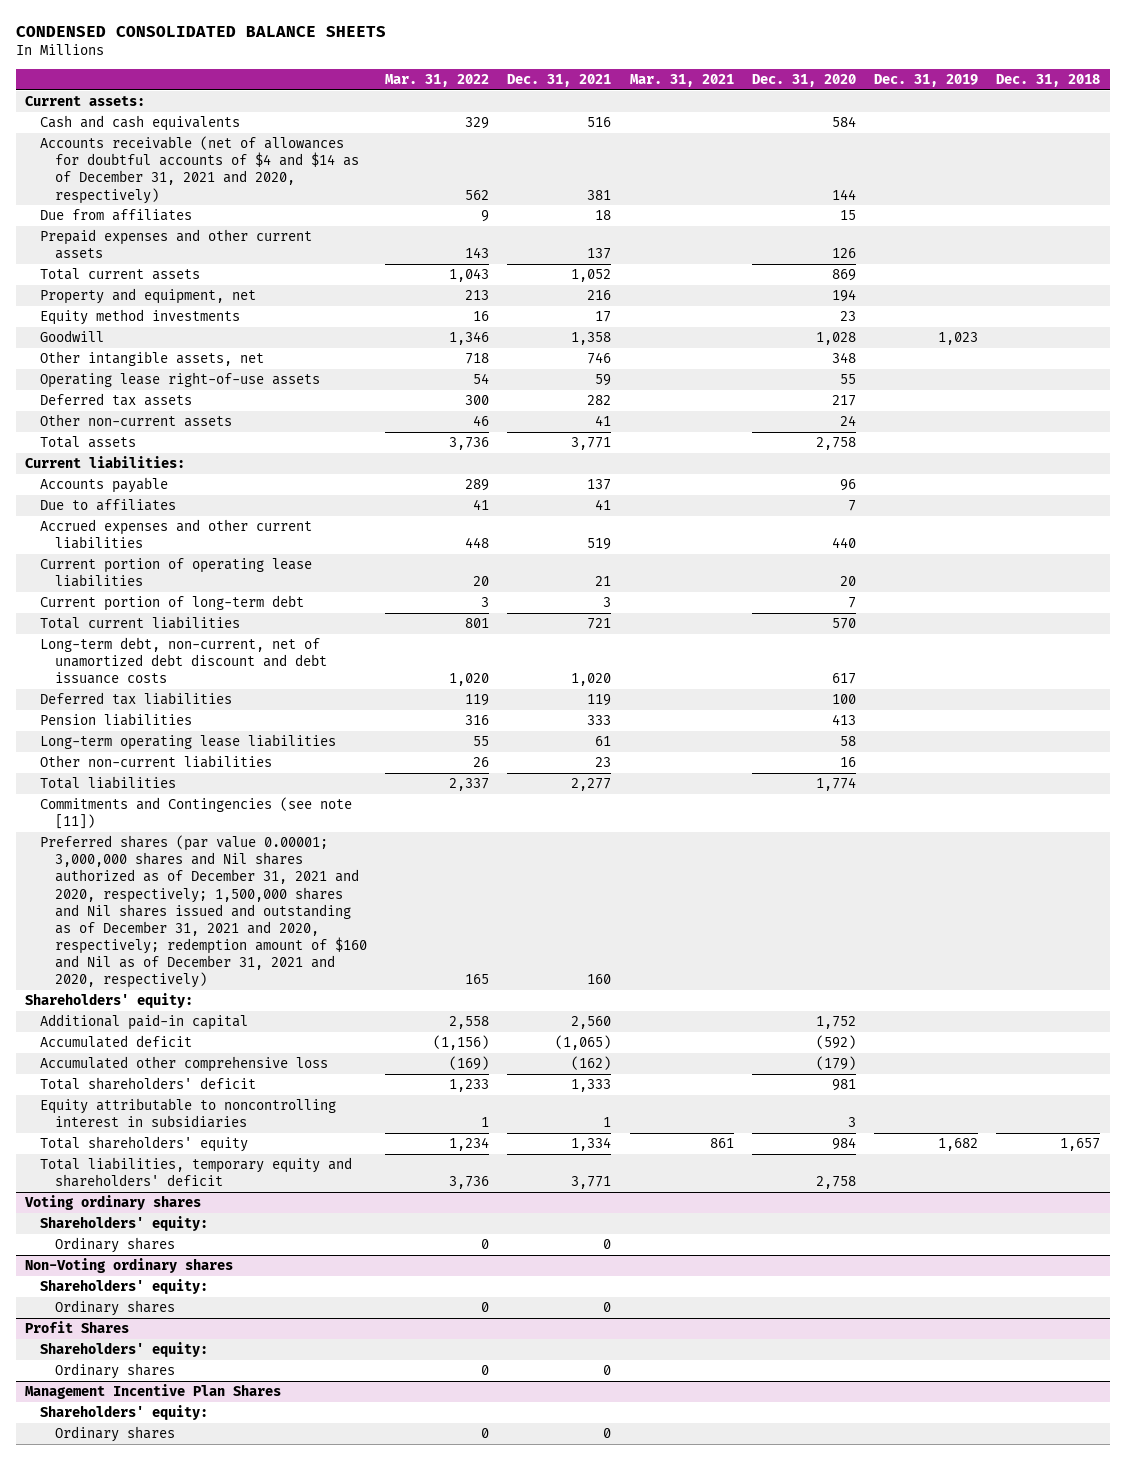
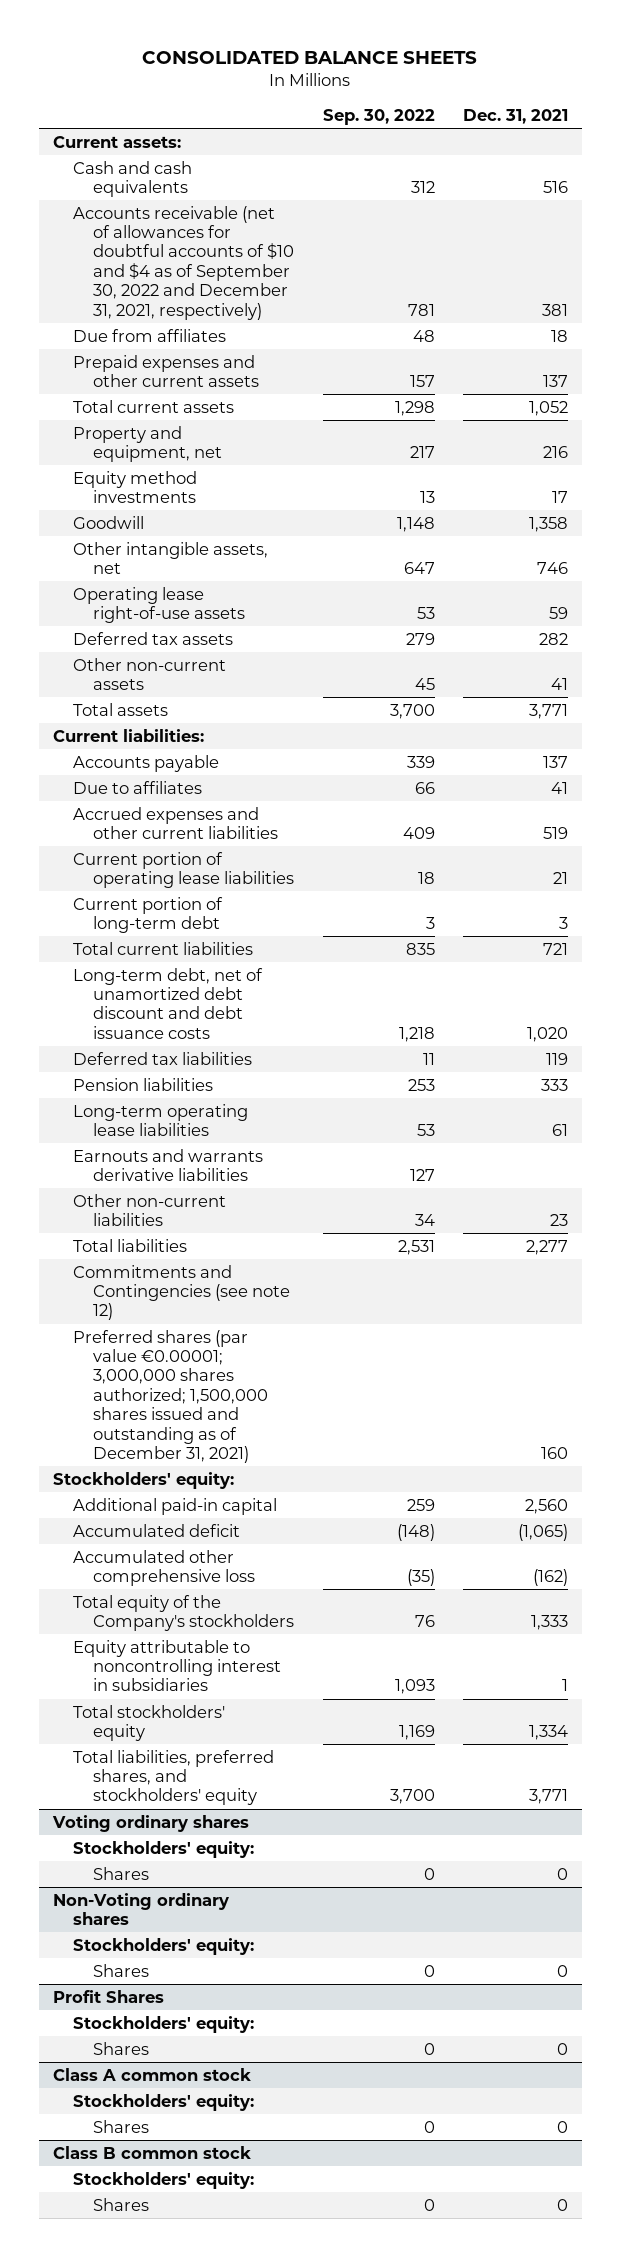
[16,25,387,37] CONDENSED CONSOLIDATED BALANCE SHEETS -> [142,50,478,64] CONSOLIDATED BALANCE SHEETS
[385,73,490,87] Mar. 31, 2022 -> none
[629,73,734,87] Mar. 31, 2021 -> none
[751,73,856,87] Dec. 31, 2020 -> none
[874,73,979,87] Dec. 31, 2019 -> none
[996,73,1101,87] Dec. 31, 2018 -> none
none -> [322,108,435,125] Sep. 30, 2022
[40,136,359,204] Accounts receivable (net of allowances for doubtful accounts of $4 and $14 as of December 31, 2021 and 2020, respectively) -> [73,205,295,320] Accounts receivable (net of allowances for doubtful accounts of $10 and $4 as of September 30, 2022 and December 31, 2021, respectively)
[40,637,327,685] Long-term debt, non-current, net of unamortized debt discount and debt issuance costs -> [73,967,264,1039] Long-term debt, net of unamortized debt discount and debt issuance costs
none -> [73,1148,264,1181] Earnouts and warrants derivative liabilities
[40,797,353,830] Commitments and Contingencies (see note [11]) -> [73,1264,291,1321] Commitments and Contingencies (see note 12)
[40,835,367,989] Preferred shares (par value 0.00001; 3,000,000 shares and Nil shares authorized as of December 31, 2021 and 2020, respectively; 1,500,000 shares and Nil shares issued and outstanding as of December 31, 2021 and 2020, respectively; redemption amount of $160 and Nil as of December 31, 2021 and 2020, respectively) -> [73,1329,269,1463] Preferred shares (par value €0.00001; 3,000,000 shares authorized; 1,500,000 shares issued and outstanding as of December 31, 2021)
[25,993,194,1009] Shareholders' equity: -> [52,1471,234,1489] Stockholders' equity:
[40,1077,257,1091] Total shareholders' deficit -> [73,1594,295,1631] Total equity of the Company's stockholders
[40,1136,249,1153] Total shareholders' equity -> [73,1704,226,1741] Total stockholders' equity
[40,1157,353,1188] Total liabilities, temporary equity and shareholders' deficit -> [73,1749,275,1806] Total liabilities, preferred shares, and stockholders' equity
[40,1216,209,1232] Shareholders' equity: -> [73,1840,255,1858] Stockholders' equity:
[54,1237,175,1254] Ordinary shares -> [93,1866,150,1880] Shares
[40,1279,209,1295] Shareholders' equity: -> [73,1937,255,1955] Stockholders' equity:
[54,1300,175,1317] Ordinary shares -> [93,1963,150,1977] Shares
[25,1384,282,1400] Management Incentive Plan Shares -> none
[40,1342,209,1358] Shareholders' equity: -> [73,2015,255,2033] Stockholders' equity:
[54,1363,175,1380] Ordinary shares -> [93,2041,150,2055] Shares
none -> [52,2067,251,2081] Class A common stock
[40,1405,209,1421] Shareholders' equity: -> [73,2093,255,2111] Stockholders' equity:
[54,1426,175,1443] Ordinary shares -> [93,2119,150,2133] Shares
none -> [52,2145,251,2159] Class B common stock
none -> [73,2171,255,2189] Stockholders' equity:
none -> [93,2197,150,2211] Shares

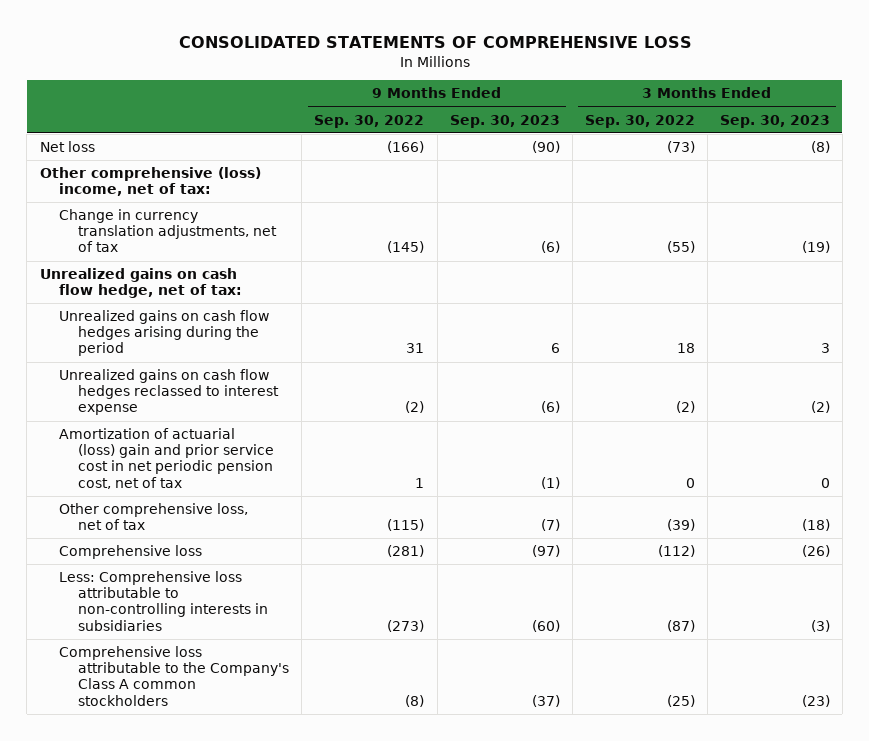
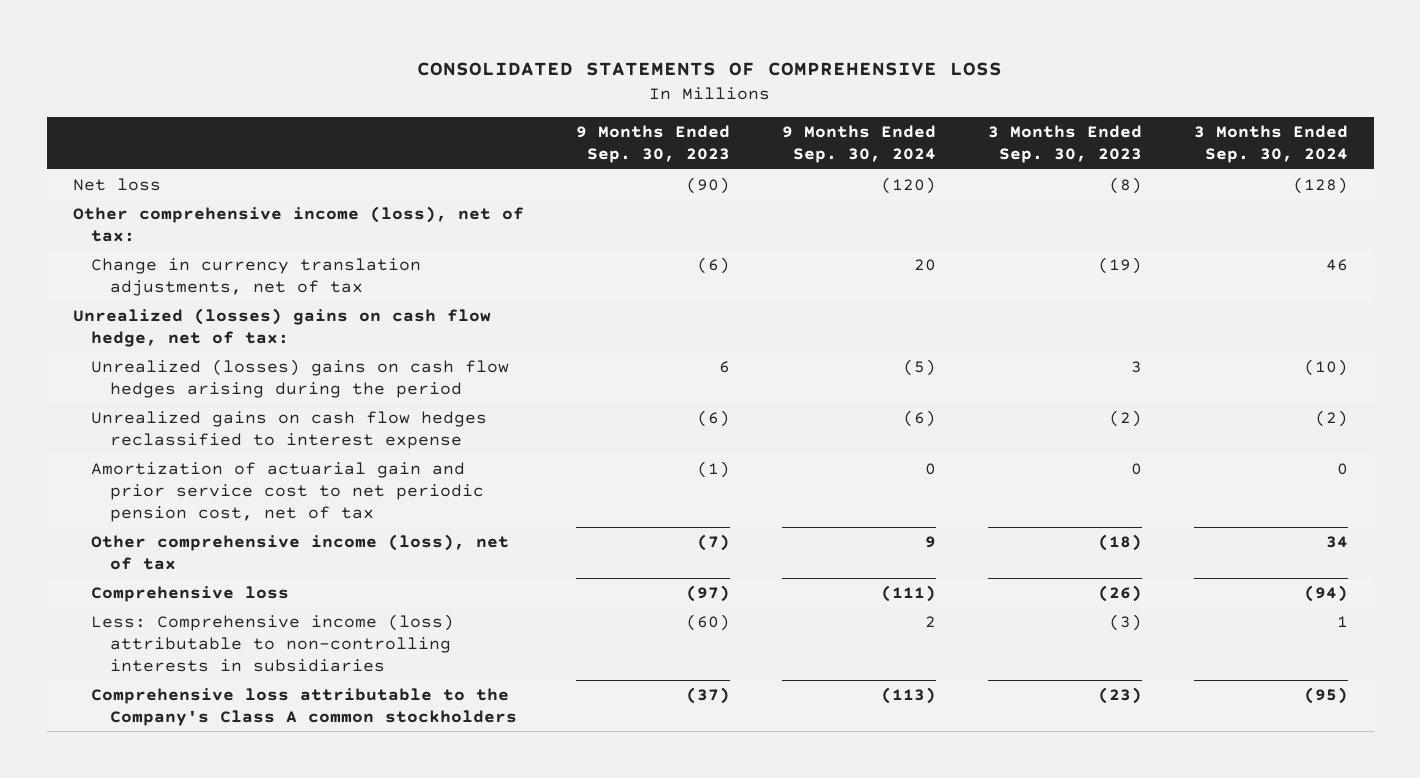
[314,114,425,128] Sep. 30, 2022 -> none
[584,114,695,128] Sep. 30, 2022 -> none
none -> [781,125,936,164] 9 Months Ended Sep. 30, 2024
none -> [1193,125,1348,164] 3 Months Ended Sep. 30, 2024
[39,167,261,197] Other comprehensive (loss) income, net of tax: -> [72,206,524,242] Other comprehensive income (loss), net of tax:
[39,268,242,299] Unrealized gains on cash flow hedge, net of tax: -> [72,308,491,347] Unrealized (losses) gains on cash flow hedge, net of tax:
[58,310,269,357] Unrealized gains on cash flow hedges arising during the period -> [91,359,510,398] Unrealized (losses) gains on cash flow hedges arising during the period
[58,369,280,416] Unrealized gains on cash flow hedges reclassed to interest expense -> [91,411,488,449] Unrealized gains on cash flow hedges reclassified to interest expense
[58,428,275,489] Amortization of actuarial (loss) gain and prior service cost in net periodic pension cost, net of tax -> [91,462,484,522] Amortization of actuarial gain and prior service cost to net periodic pension cost, net of tax
[58,503,248,531] Other comprehensive loss, net of tax -> [91,534,510,570] Other comprehensive income (loss), net of tax
[58,571,269,631] Less: Comprehensive loss attributable to non-controlling interests in subsidiaries -> [91,614,455,672] Less: Comprehensive income (loss) attributable to non-controlling interests in subsidiaries

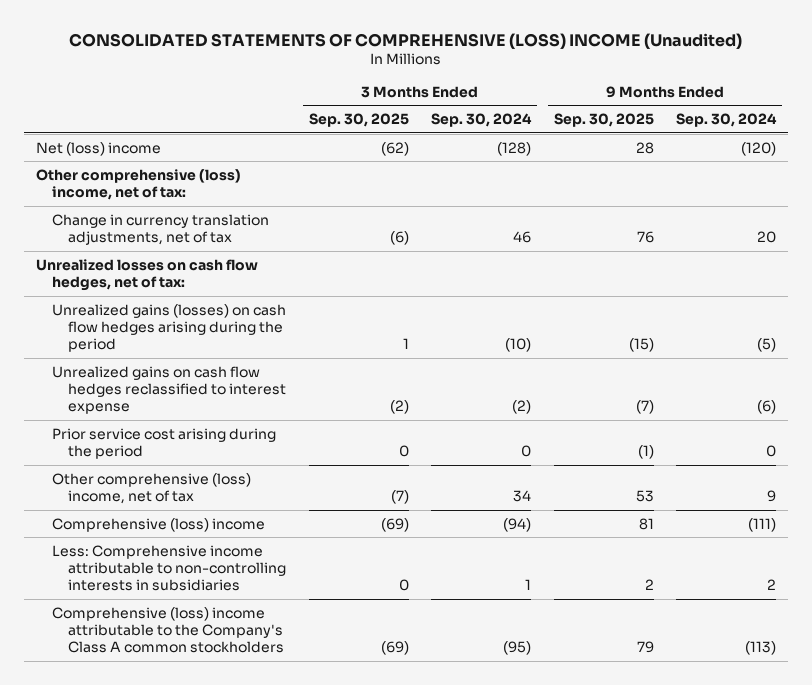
[417,61,1003,76] CONSOLIDATED STATEMENTS OF COMPREHENSIVE LOSS -> [69,32,743,49] CONSOLIDATED STATEMENTS OF COMPREHENSIVE (LOSS) INCOME (Unaudited)
[575,125,730,164] 9 Months Ended Sep. 30, 2023 -> none
[987,125,1142,164] 3 Months Ended Sep. 30, 2023 -> none
none -> [308,112,409,127] Sep. 30, 2025
none -> [553,112,654,127] Sep. 30, 2025
[72,178,161,192] Net loss -> [35,141,161,156] Net (loss) income
[72,206,524,242] Other comprehensive income (loss), net of tax: -> [35,168,241,201] Other comprehensive (loss) income, net of tax:
[72,308,491,347] Unrealized (losses) gains on cash flow hedge, net of tax: -> [35,258,258,292] Unrealized losses on cash flow hedges, net of tax:
[91,359,510,398] Unrealized (losses) gains on cash flow hedges arising during the period -> [51,303,286,353] Unrealized gains (losses) on cash flow hedges arising during the period
[91,462,484,522] Amortization of actuarial gain and prior service cost to net periodic pension cost, net of tax -> [51,427,276,460] Prior service cost arising during the period
[91,534,510,570] Other comprehensive income (loss), net of tax -> [51,472,251,505] Other comprehensive (loss) income, net of tax
[91,586,290,603] Comprehensive loss -> [51,517,265,532] Comprehensive (loss) income
[91,614,455,672] Less: Comprehensive income (loss) attributable to non-controlling interests in subsidiaries -> [51,544,286,592] Less: Comprehensive income attributable to non-controlling interests in subsidiaries
[91,688,517,726] Comprehensive loss attributable to the Company's Class A common stockholders -> [51,606,284,654] Comprehensive (loss) income attributable to the Company's Class A common stockholders

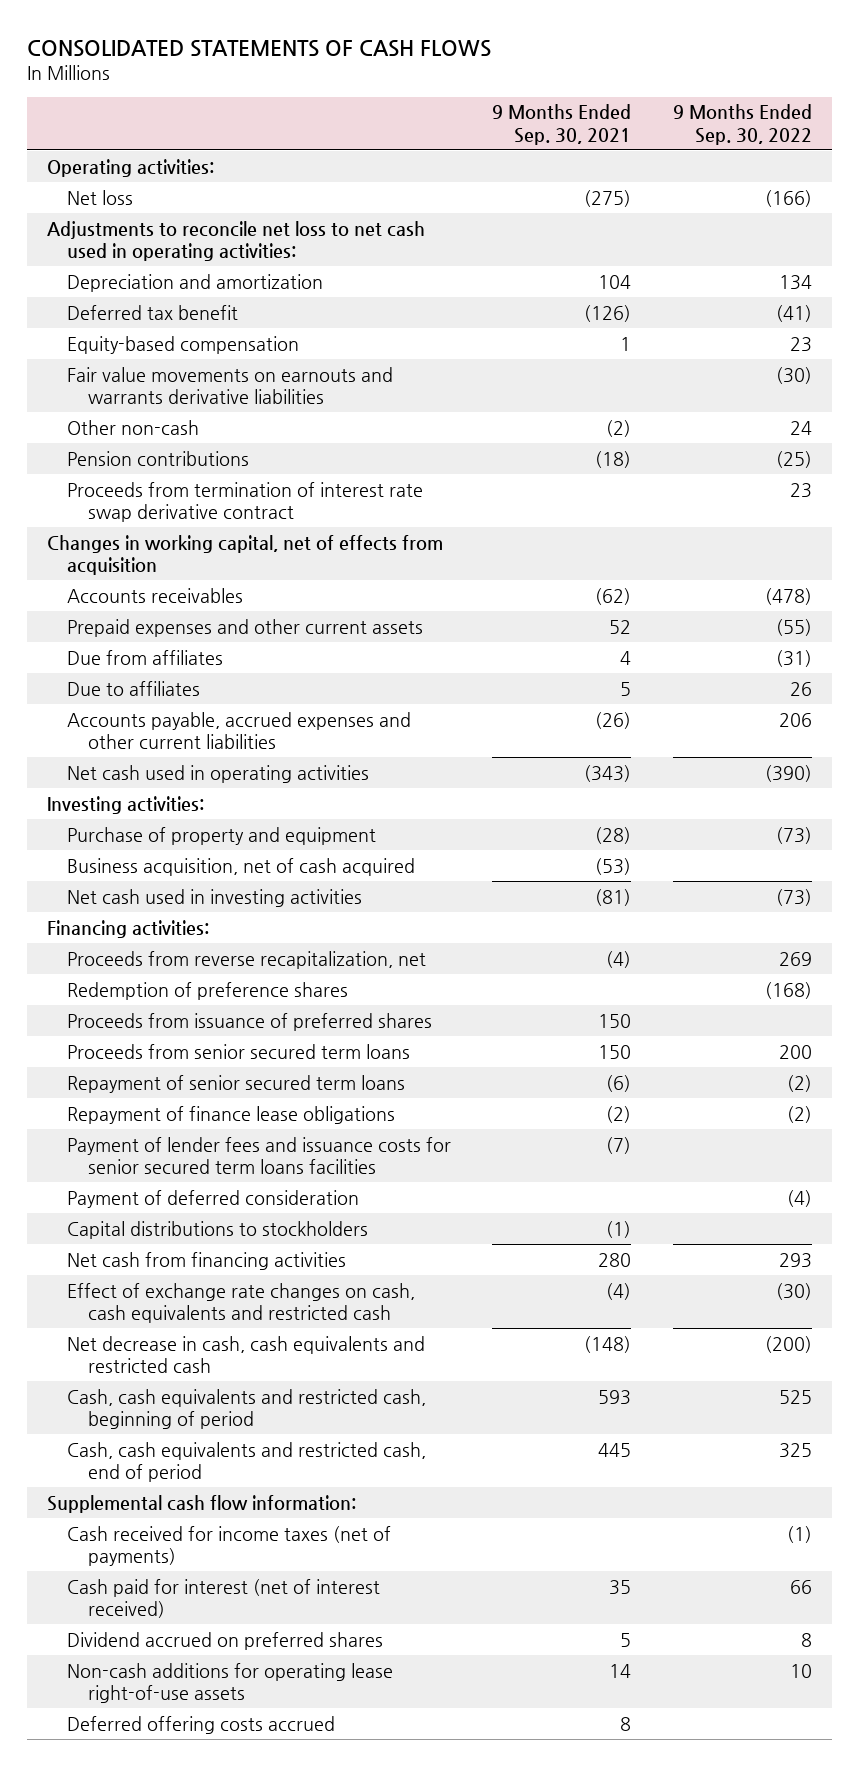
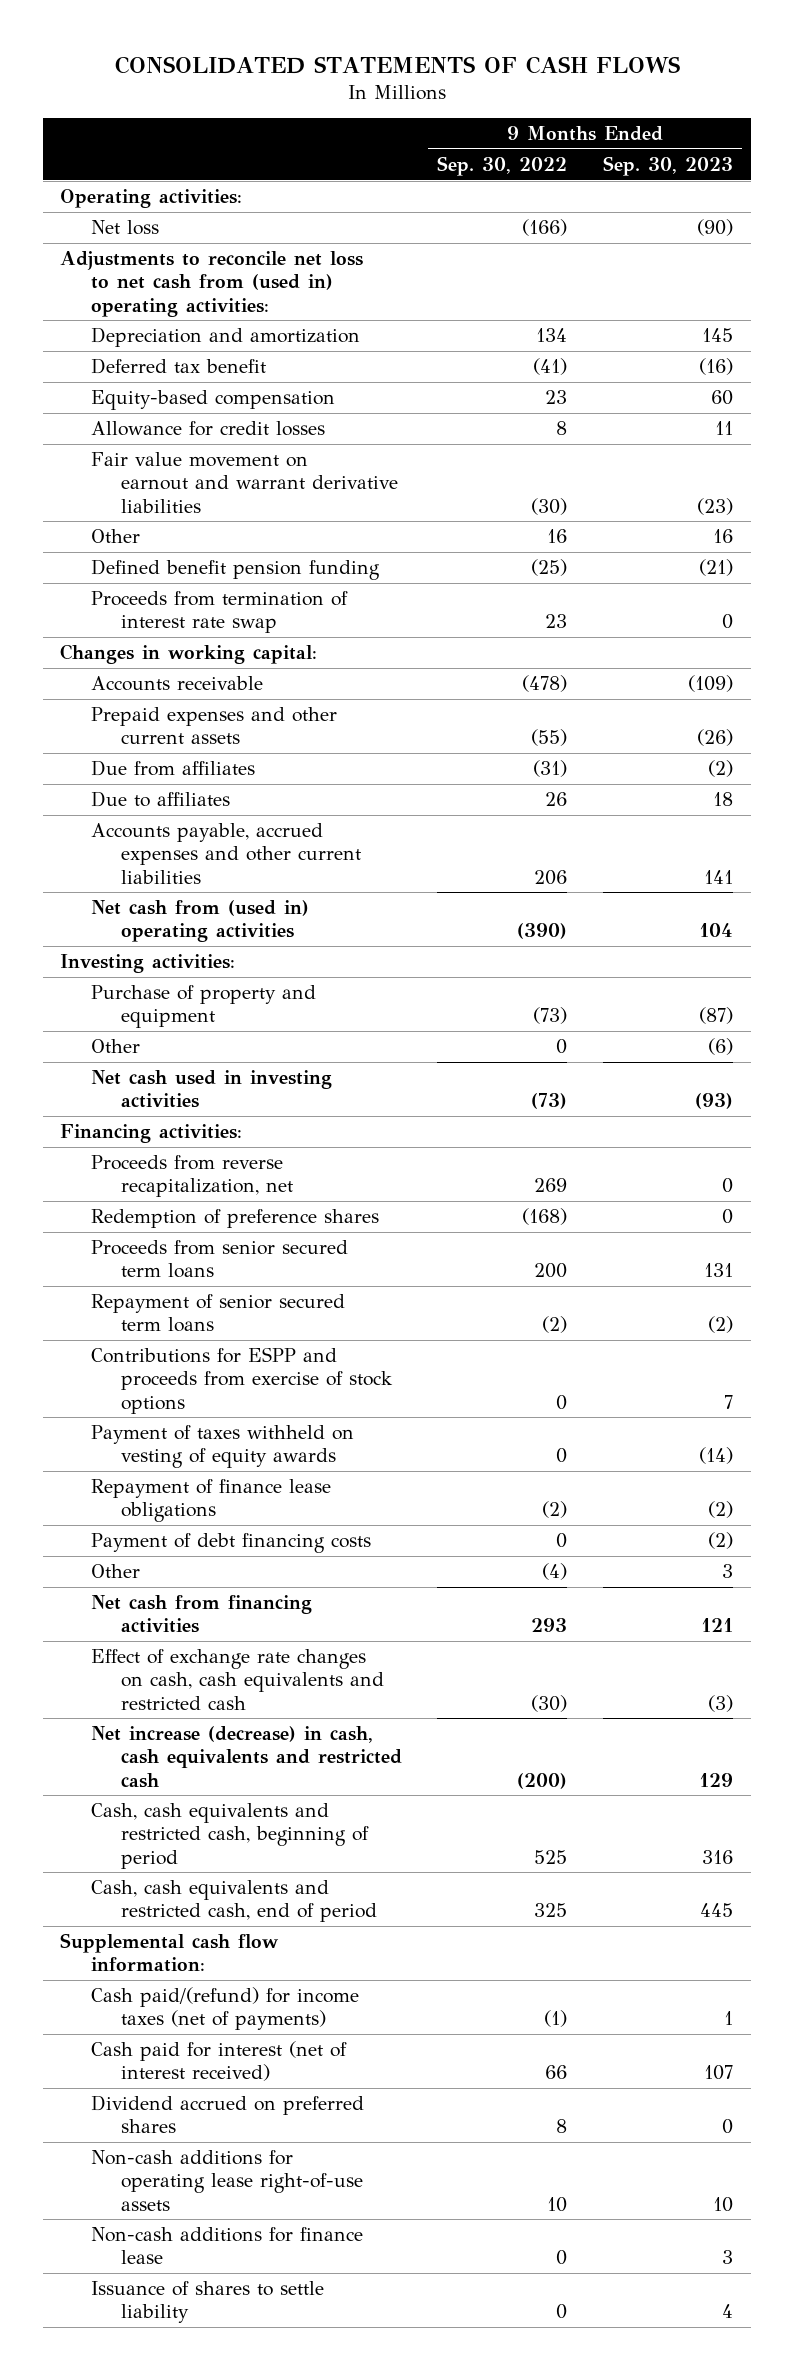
[492,104,632,145] 9 Months Ended Sep. 30, 2021 -> none
none -> [603,156,734,177] Sep. 30, 2023
[47,220,426,261] Adjustments to reconcile net loss to net cash used in operating activities: -> [60,251,364,317] Adjustments to reconcile net loss to net cash from (used in) operating activities:
none -> [90,421,325,437] Allowance for credit losses
[67,366,394,404] Fair value movements on earnouts and warrants derivative liabilities -> [90,452,398,513] Fair value movement on earnout and warrant derivative liabilities
[67,419,200,435] Other non-cash -> [90,529,140,544] Other
[789,420,812,435] 24 -> [547,529,568,544] 16
[67,450,250,466] Pension contributions -> [90,559,380,581] Defined benefit pension funding
[67,481,424,522] Proceeds from termination of interest rate swap derivative contract -> [90,591,348,634] Proceeds from termination of interest rate swap
[47,534,444,575] Changes in working capital, net of effects from acquisition -> [60,644,318,665] Changes in working capital:
[67,587,244,603] Accounts receivables -> [90,676,263,692] Accounts receivable
[67,764,370,783] Net cash used in operating activities -> [90,900,309,943] Net cash from (used in) operating activities
[67,857,416,876] Business acquisition, net of cash acquired -> none
none -> [90,1039,140,1054] Other
[67,1012,433,1031] Proceeds from issuance of preferred shares -> none
none -> [90,1347,393,1414] Contributions for ESPP and proceeds from exercise of stock options
none -> [90,1425,354,1469] Payment of taxes withheld on vesting of equity awards
[67,1136,452,1174] Payment of lender fees and issuance costs for senior secured term loans facilities -> none
[67,1189,360,1208] Payment of deferred consideration -> none
[67,1220,369,1239] Capital distributions to stockholders -> none
none -> [90,1533,371,1554] Payment of debt financing costs
none -> [90,1564,140,1579] Other
[67,1335,426,1373] Net decrease in cash, cash equivalents and restricted cash -> [90,1726,402,1788] Net increase (decrease) in cash, cash equivalents and restricted cash
[67,1525,392,1566] Cash received for income taxes (net of payments) -> [90,1987,359,2031] Cash paid/(refund) for income taxes (net of payments)
[67,1715,336,1734] Deferred offering costs accrued -> none
none -> [90,2227,363,2265] Non-cash additions for finance lease
none -> [90,2281,324,2324] Issuance of shares to settle liability

